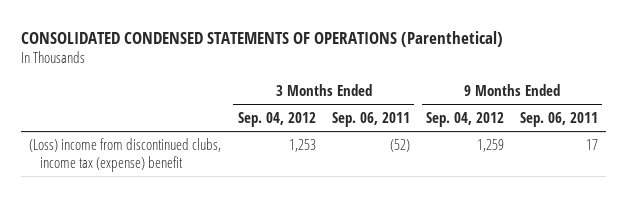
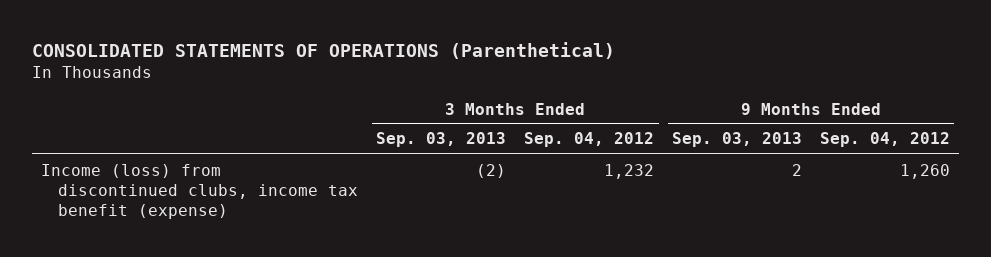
[21,30,504,47] CONSOLIDATED CONDENSED STATEMENTS OF OPERATIONS (Parenthetical) -> [32,41,616,59] CONSOLIDATED STATEMENTS OF OPERATIONS (Parenthetical)
[331,112,410,128] Sep. 06, 2011 -> none
[520,112,599,128] Sep. 06, 2011 -> none
none -> [376,132,507,148] Sep. 03, 2013
none -> [672,132,803,148] Sep. 03, 2013
[29,138,222,172] (Loss) income from discontinued clubs, income tax (expense) benefit -> [40,163,359,220] Income (loss) from discontinued clubs, income tax benefit (expense)
[288,139,316,153] 1,253 -> [604,163,655,179] 1,232
[477,139,505,153] 1,259 -> [899,163,950,179] 1,260

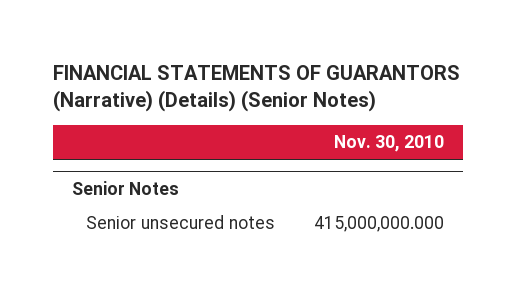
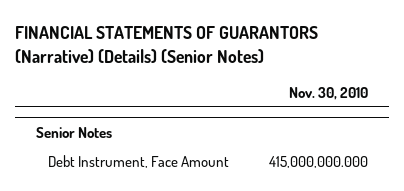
[85,215,275,230] Senior unsecured notes -> [47,155,229,169] Debt Instrument, Face Amount

